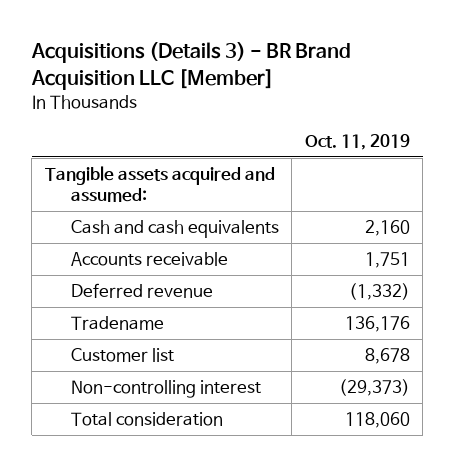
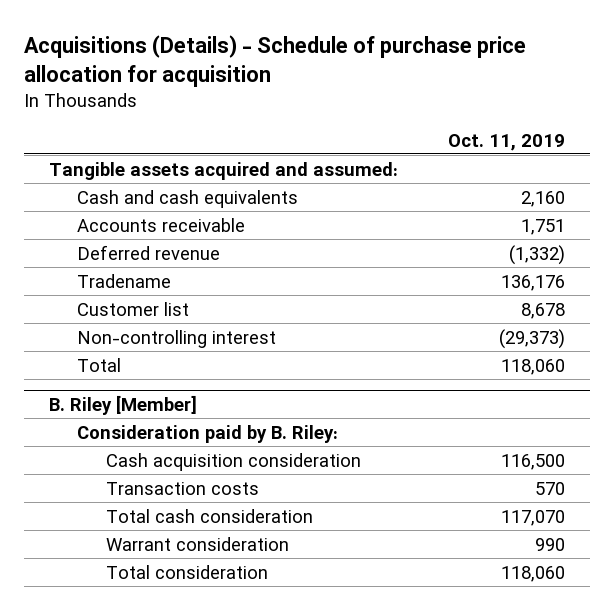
[30,42,351,90] Acquisitions (Details 3) - BR Brand Acquisition LLC [Member] -> [24,35,527,88] Acquisitions (Details) - Schedule of purchase price allocation for acquisition
none -> [77,357,122,372] Total
none -> [48,394,197,415] B. Riley [Member]
none -> [77,424,339,443] Consideration paid by B. Riley:
none -> [105,452,361,471] Cash acquisition consideration
none -> [105,481,259,495] Transaction costs
none -> [105,508,313,523] Total cash consideration
none -> [105,536,289,551] Warrant consideration

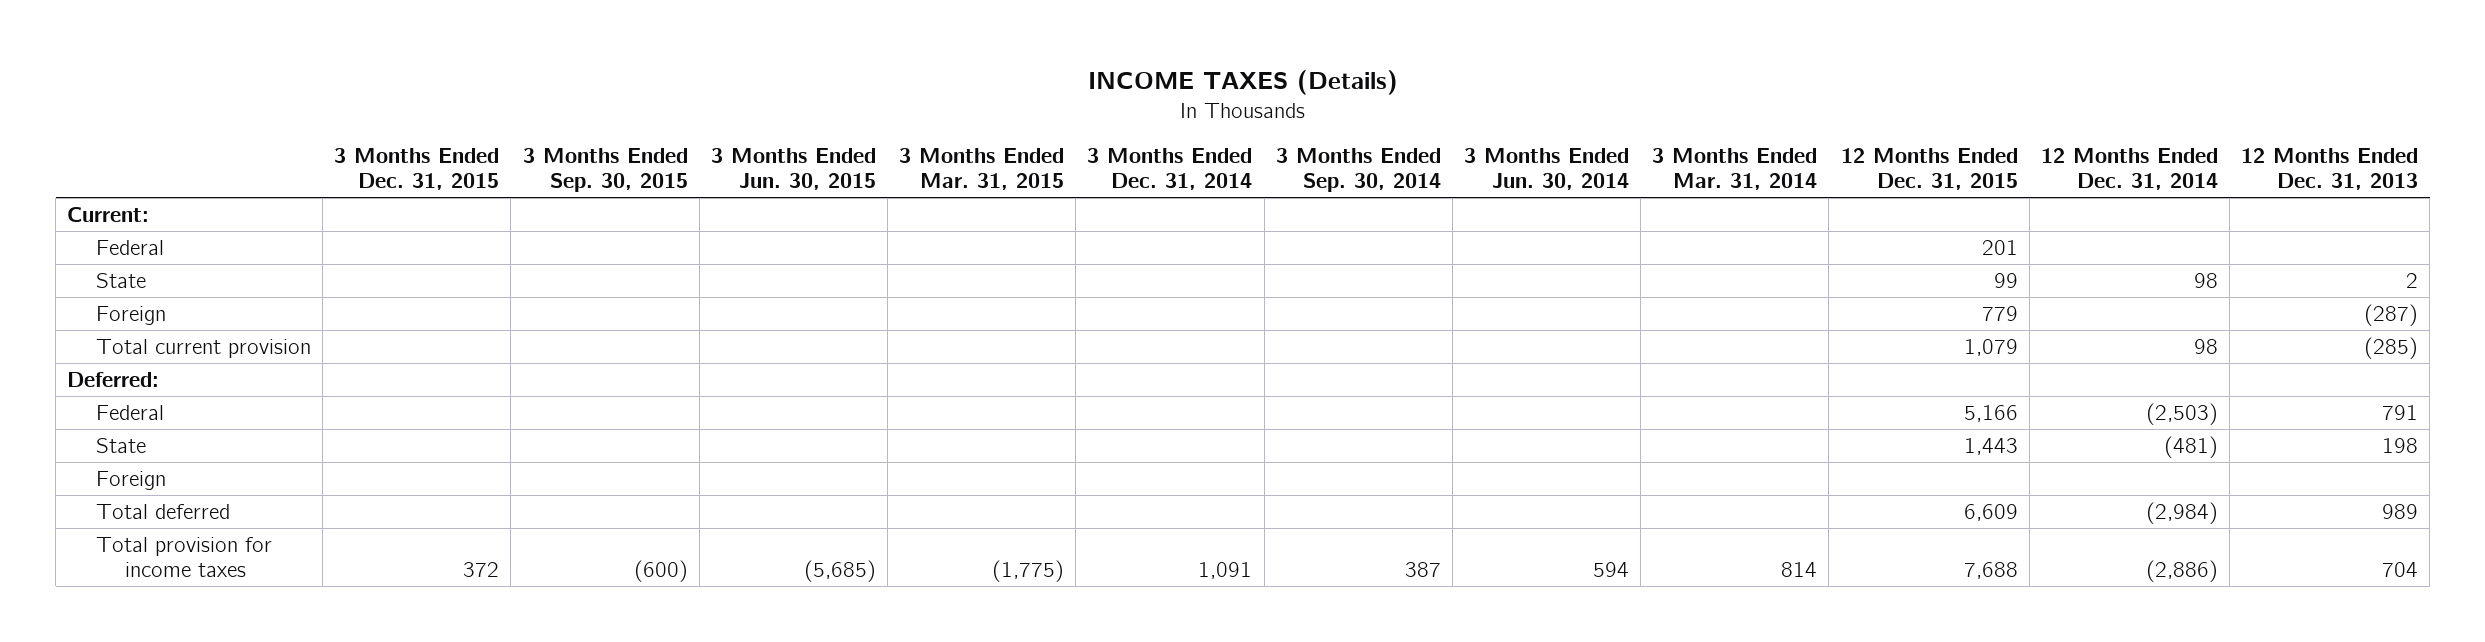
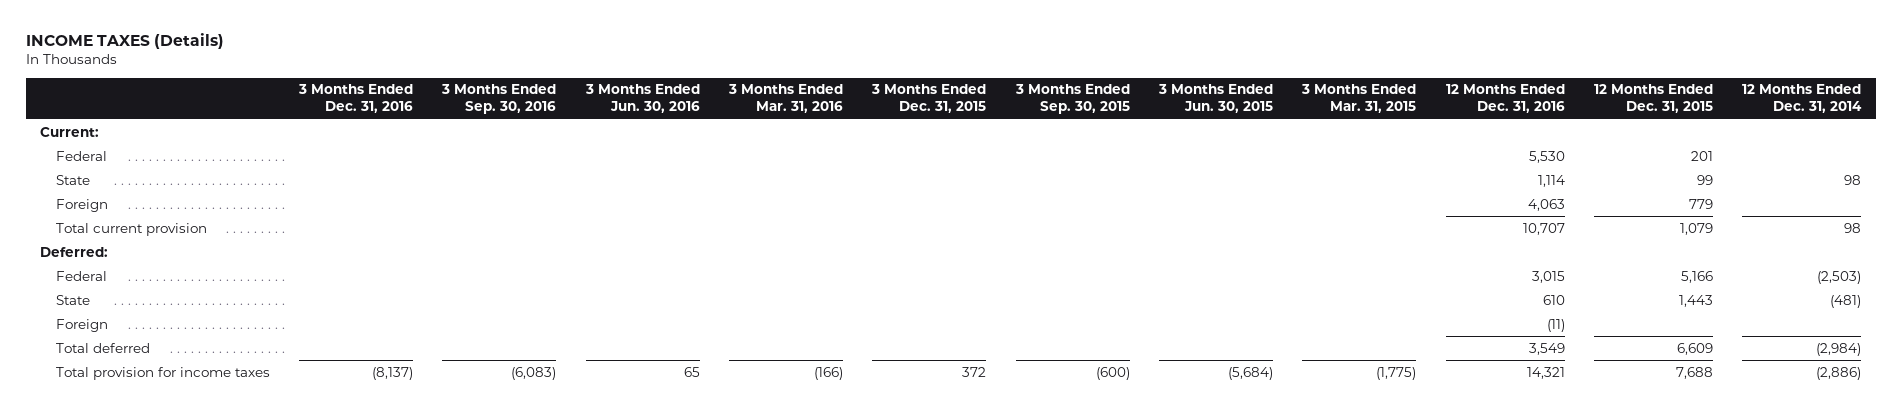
[1087,148,1253,191] 3 Months Ended Dec. 31, 2014 -> none
[1275,148,1441,193] 3 Months Ended Sep. 30, 2014 -> none
[1463,148,1629,191] 3 Months Ended Jun. 30, 2014 -> none
[1652,148,1818,191] 3 Months Ended Mar. 31, 2014 -> none
[2241,148,2419,191] 12 Months Ended Dec. 31, 2013 -> none
none -> [298,84,414,114] 3 Months Ended Dec. 31, 2016
none -> [441,84,557,115] 3 Months Ended Sep. 30, 2016
none -> [584,84,700,114] 3 Months Ended Jun. 30, 2016
none -> [728,84,844,114] 3 Months Ended Mar. 31, 2016
none -> [1445,84,1565,114] 12 Months Ended Dec. 31, 2016
[803,559,876,582] (5,685) -> [1227,366,1273,380] (5,684)

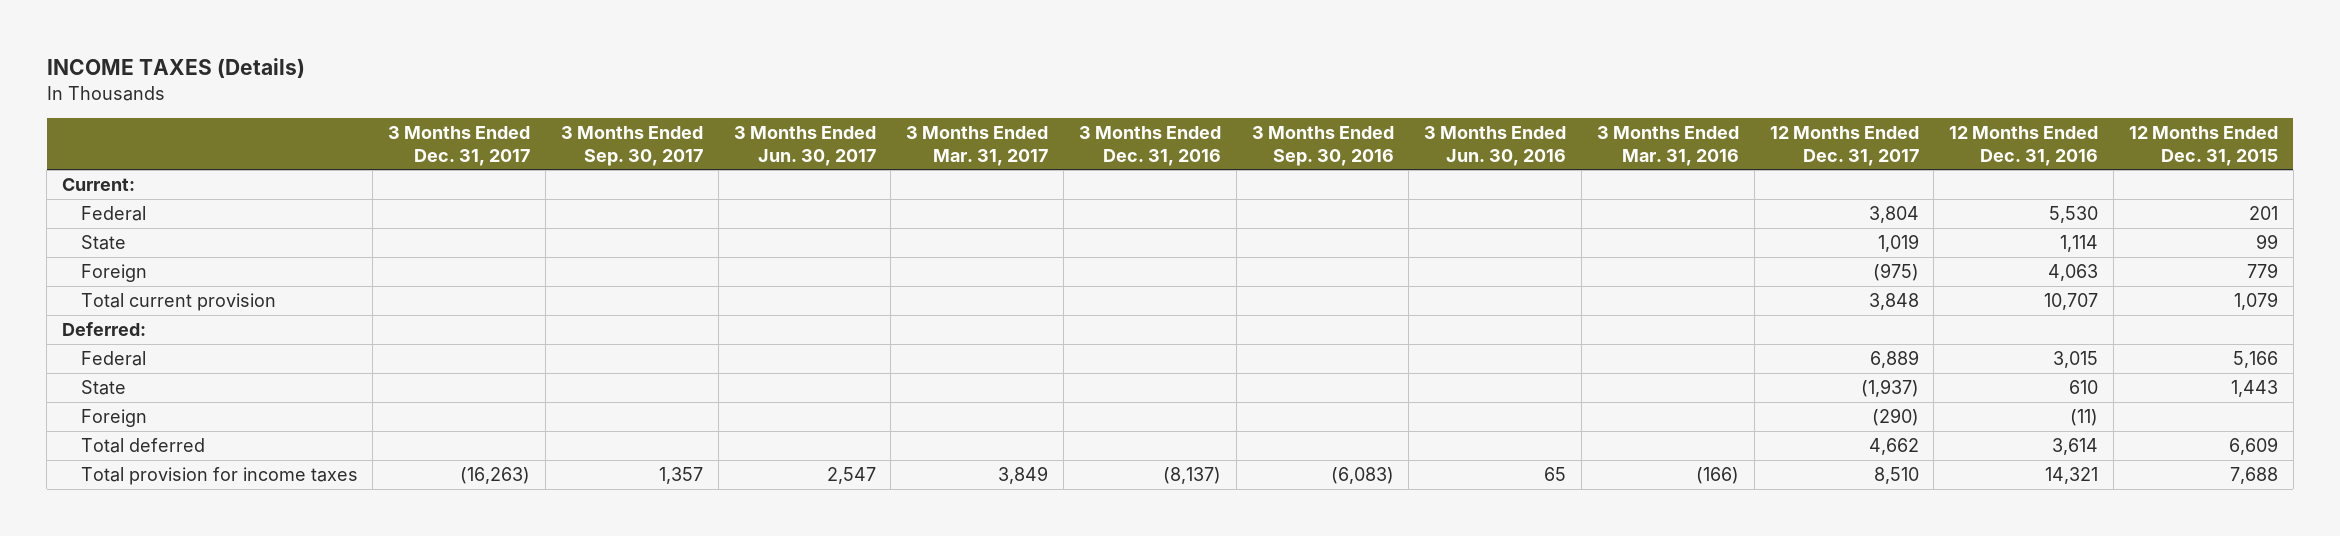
[871,84,987,114] 3 Months Ended Dec. 31, 2015 -> none
[1014,84,1130,115] 3 Months Ended Sep. 30, 2015 -> none
[1157,84,1273,114] 3 Months Ended Jun. 30, 2015 -> none
[1301,84,1417,114] 3 Months Ended Mar. 31, 2015 -> none
[1742,84,1863,114] 12 Months Ended Dec. 31, 2014 -> none
none -> [388,126,531,166] 3 Months Ended Dec. 31, 2017
none -> [560,126,703,166] 3 Months Ended Sep. 30, 2017
none -> [733,126,876,166] 3 Months Ended Jun. 30, 2017
none -> [906,126,1049,166] 3 Months Ended Mar. 31, 2017
none -> [1769,126,1919,166] 12 Months Ended Dec. 31, 2017
[1528,342,1565,355] 3,549 -> [2052,438,2099,456] 3,614

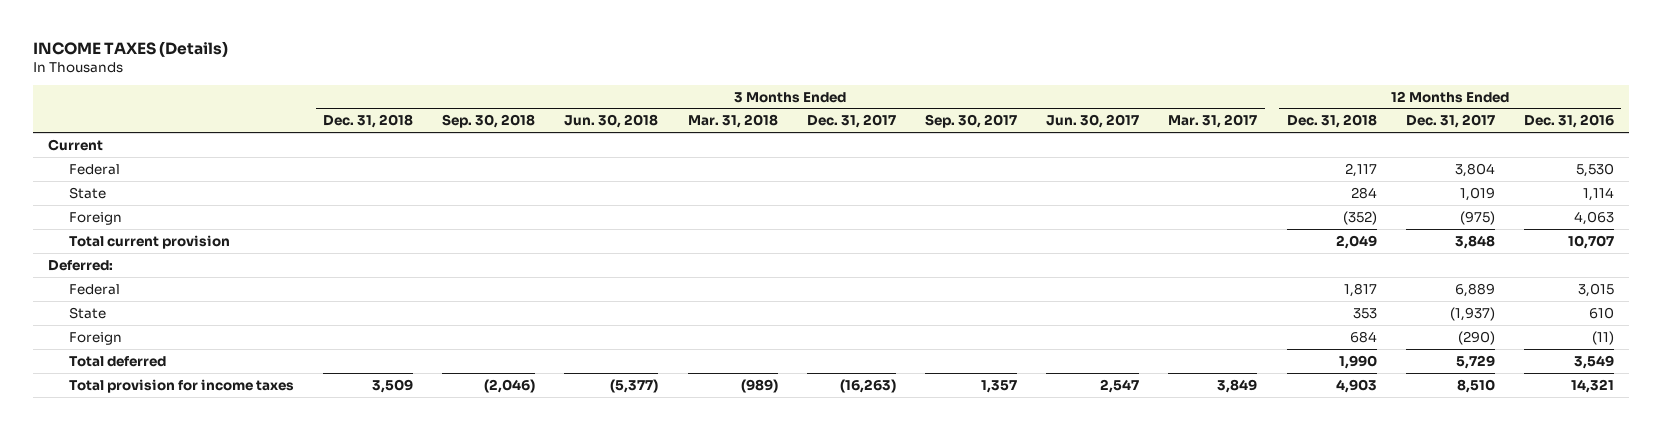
[1078,126,1221,166] 3 Months Ended Dec. 31, 2016 -> none
[1251,126,1394,166] 3 Months Ended Sep. 30, 2016 -> none
[1424,126,1567,166] 3 Months Ended Jun. 30, 2016 -> none
[1596,126,1739,166] 3 Months Ended Mar. 31, 2016 -> none
[2128,126,2278,166] 12 Months Ended Dec. 31, 2015 -> none
none -> [322,114,413,129] Dec. 31, 2018
none -> [442,114,536,129] Sep. 30, 2018
none -> [564,114,659,129] Jun. 30, 2018
none -> [687,114,778,129] Mar. 31, 2018
none -> [1286,114,1377,129] Dec. 31, 2018
[62,178,136,192] Current: -> [47,138,103,151] Current
[1868,438,1919,456] 4,662 -> [1455,354,1495,369] 5,729
[2052,438,2099,456] 3,614 -> [1573,354,1614,369] 3,549

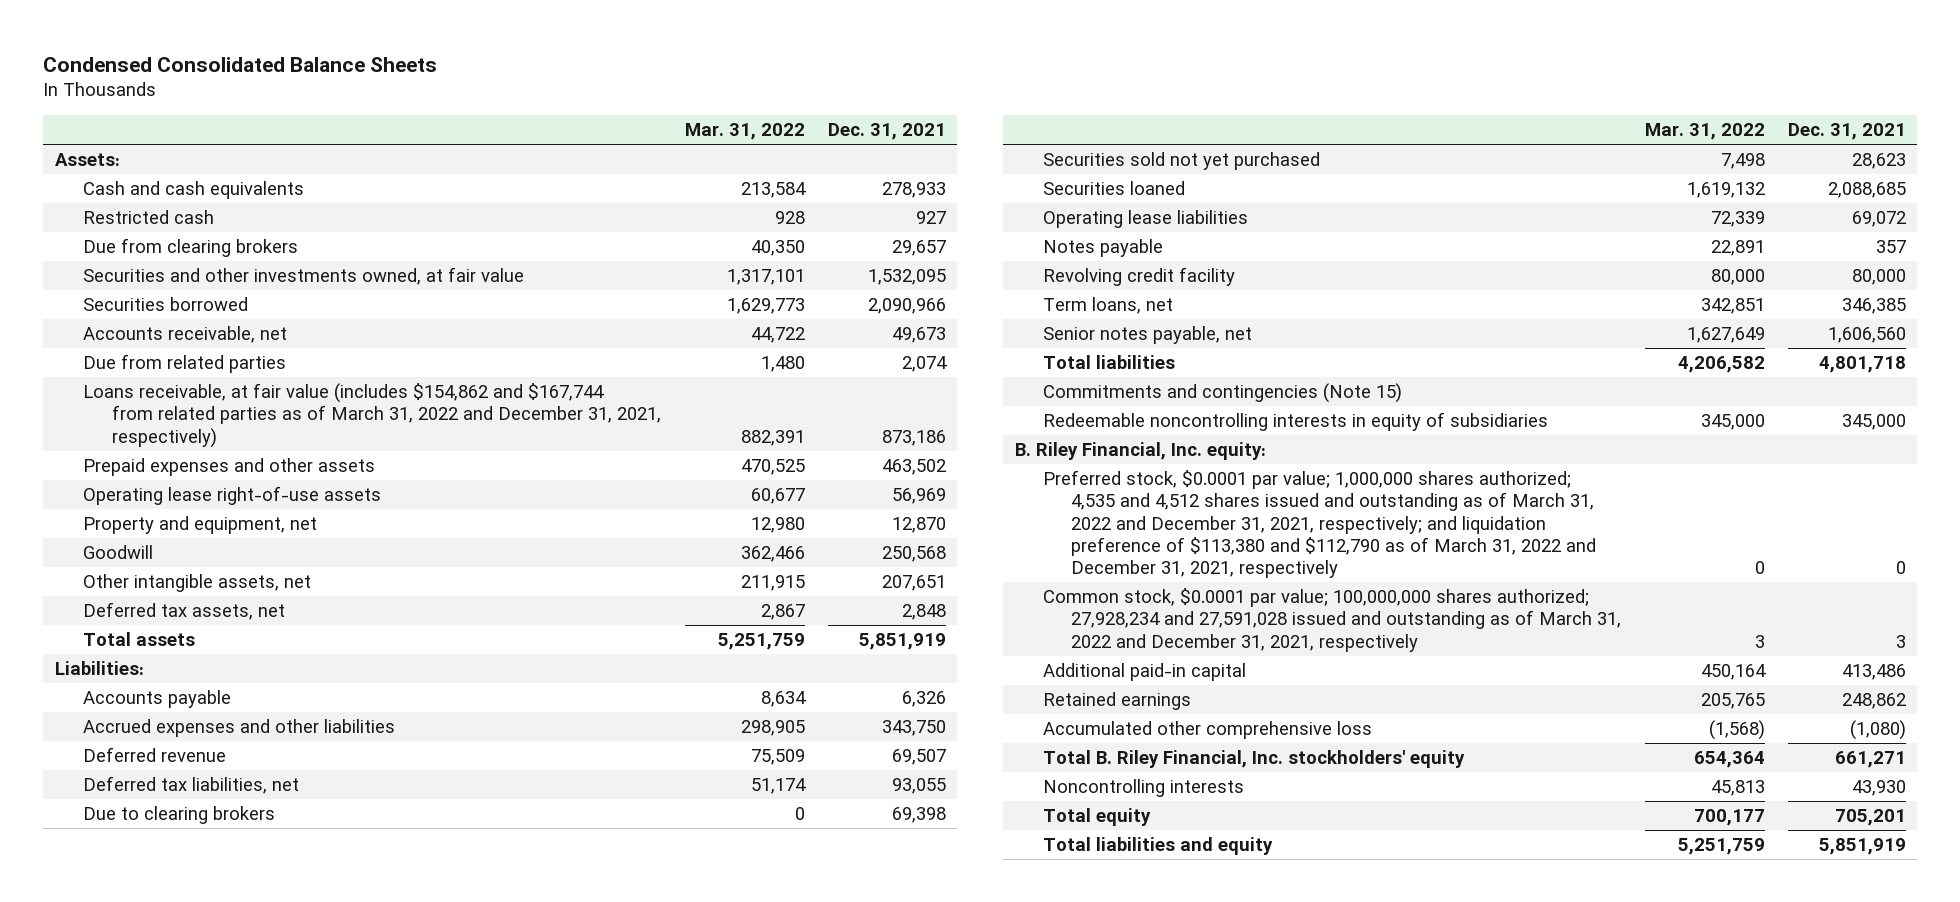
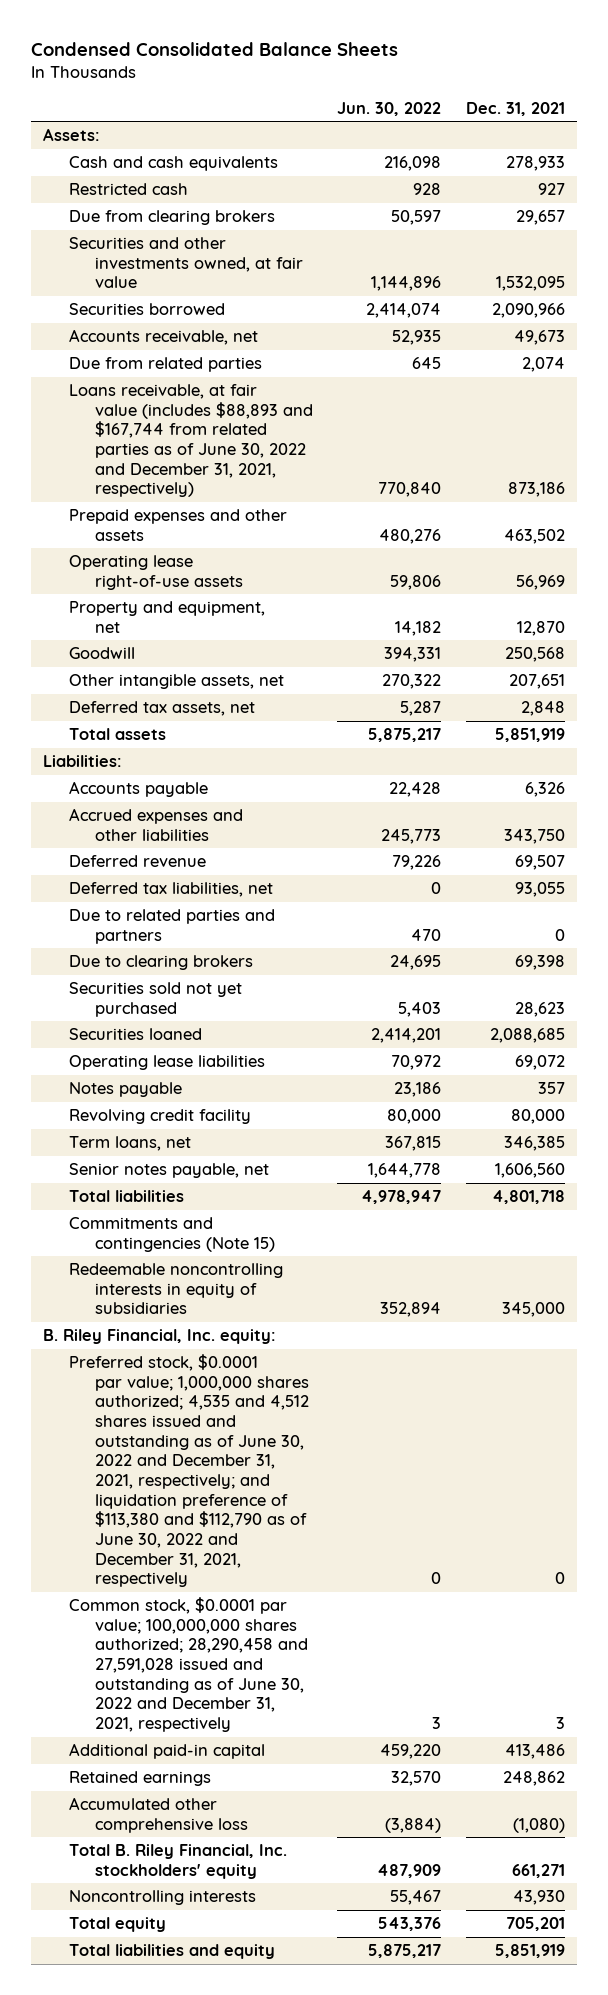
[684,122,805,140] Mar. 31, 2022 -> none
none -> [337,101,442,116] Jun. 30, 2022
[83,383,661,448] Loans receivable, at fair value (includes $154,862 and $167,744 from related parties as of March 31, 2022 and December 31, 2021, respectively) -> [69,384,313,498] Loans receivable, at fair value (includes $88,893 and $167,744 from related parties as of June 30, 2022 and December 31, 2021, respectively)
none -> [69,909,276,944] Due to related parties and partners
[1043,470,1597,579] Preferred stock, $0.0001 par value; 1,000,000 shares authorized; 4,535 and 4,512 shares issued and outstanding as of March 31, 2022 and December 31, 2021, respectively; and liquidation preference of $113,380 and $112,790 as of March 31, 2022 and December 31, 2021, respectively -> [69,1354,309,1588] Preferred stock, $0.0001 par value; 1,000,000 shares authorized; 4,535 and 4,512 shares issued and outstanding as of June 30, 2022 and December 31, 2021, respectively; and liquidation preference of $113,380 and $112,790 as of June 30, 2022 and December 31, 2021, respectively
[1043,588,1622,652] Common stock, $0.0001 par value; 100,000,000 shares authorized; 27,928,234 and 27,591,028 issued and outstanding as of March 31, 2022 and December 31, 2021, respectively -> [69,1597,308,1733] Common stock, $0.0001 par value; 100,000,000 shares authorized; 28,290,458 and 27,591,028 issued and outstanding as of June 30, 2022 and December 31, 2021, respectively

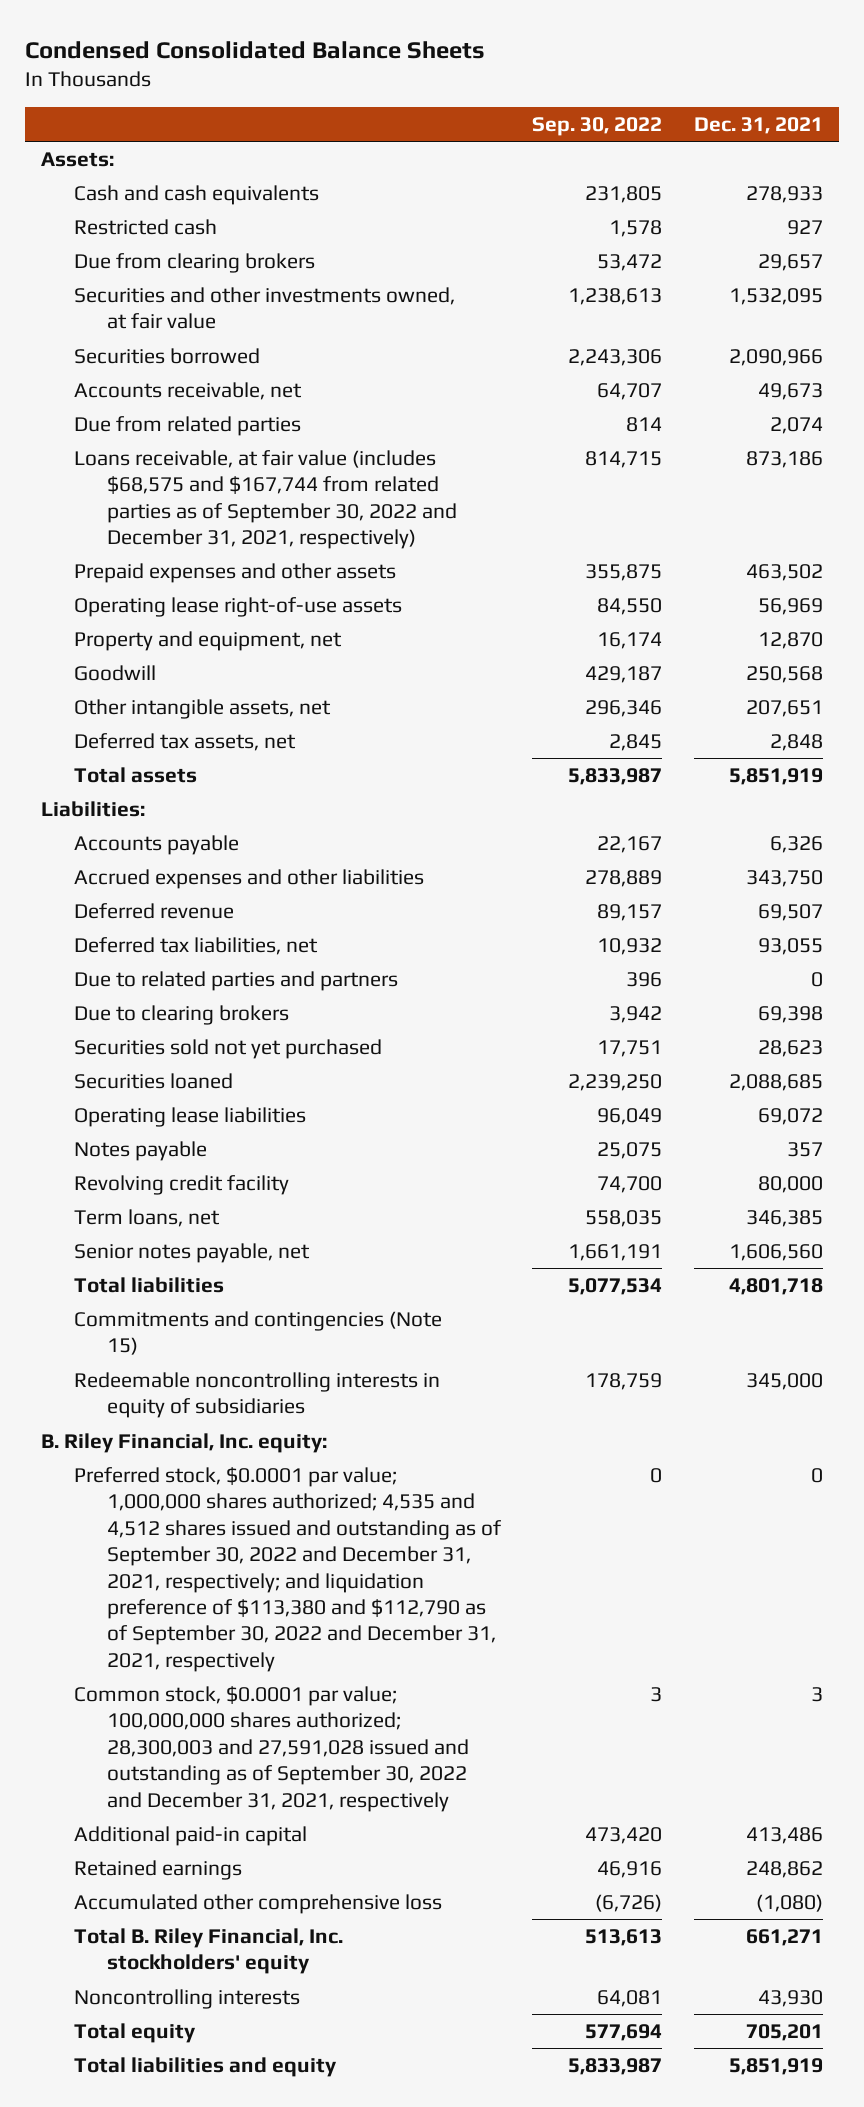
[337,101,442,116] Jun. 30, 2022 -> none
none -> [532,117,663,137] Sep. 30, 2022
[69,384,313,498] Loans receivable, at fair value (includes $88,893 and $167,744 from related parties as of June 30, 2022 and December 31, 2021, respectively) -> [74,449,457,550] Loans receivable, at fair value (includes $68,575 and $167,744 from related parties as of September 30, 2022 and December 31, 2021, respectively)
[69,1354,309,1588] Preferred stock, $0.0001 par value; 1,000,000 shares authorized; 4,535 and 4,512 shares issued and outstanding as of June 30, 2022 and December 31, 2021, respectively; and liquidation preference of $113,380 and $112,790 as of June 30, 2022 and December 31, 2021, respectively -> [74,1466,502,1672] Preferred stock, $0.0001 par value; 1,000,000 shares authorized; 4,535 and 4,512 shares issued and outstanding as of September 30, 2022 and December 31, 2021, respectively; and liquidation preference of $113,380 and $112,790 as of September 30, 2022 and December 31, 2021, respectively
[69,1597,308,1733] Common stock, $0.0001 par value; 100,000,000 shares authorized; 28,290,458 and 27,591,028 issued and outstanding as of June 30, 2022 and December 31, 2021, respectively -> [74,1685,469,1812] Common stock, $0.0001 par value; 100,000,000 shares authorized; 28,300,003 and 27,591,028 issued and outstanding as of September 30, 2022 and December 31, 2021, respectively

